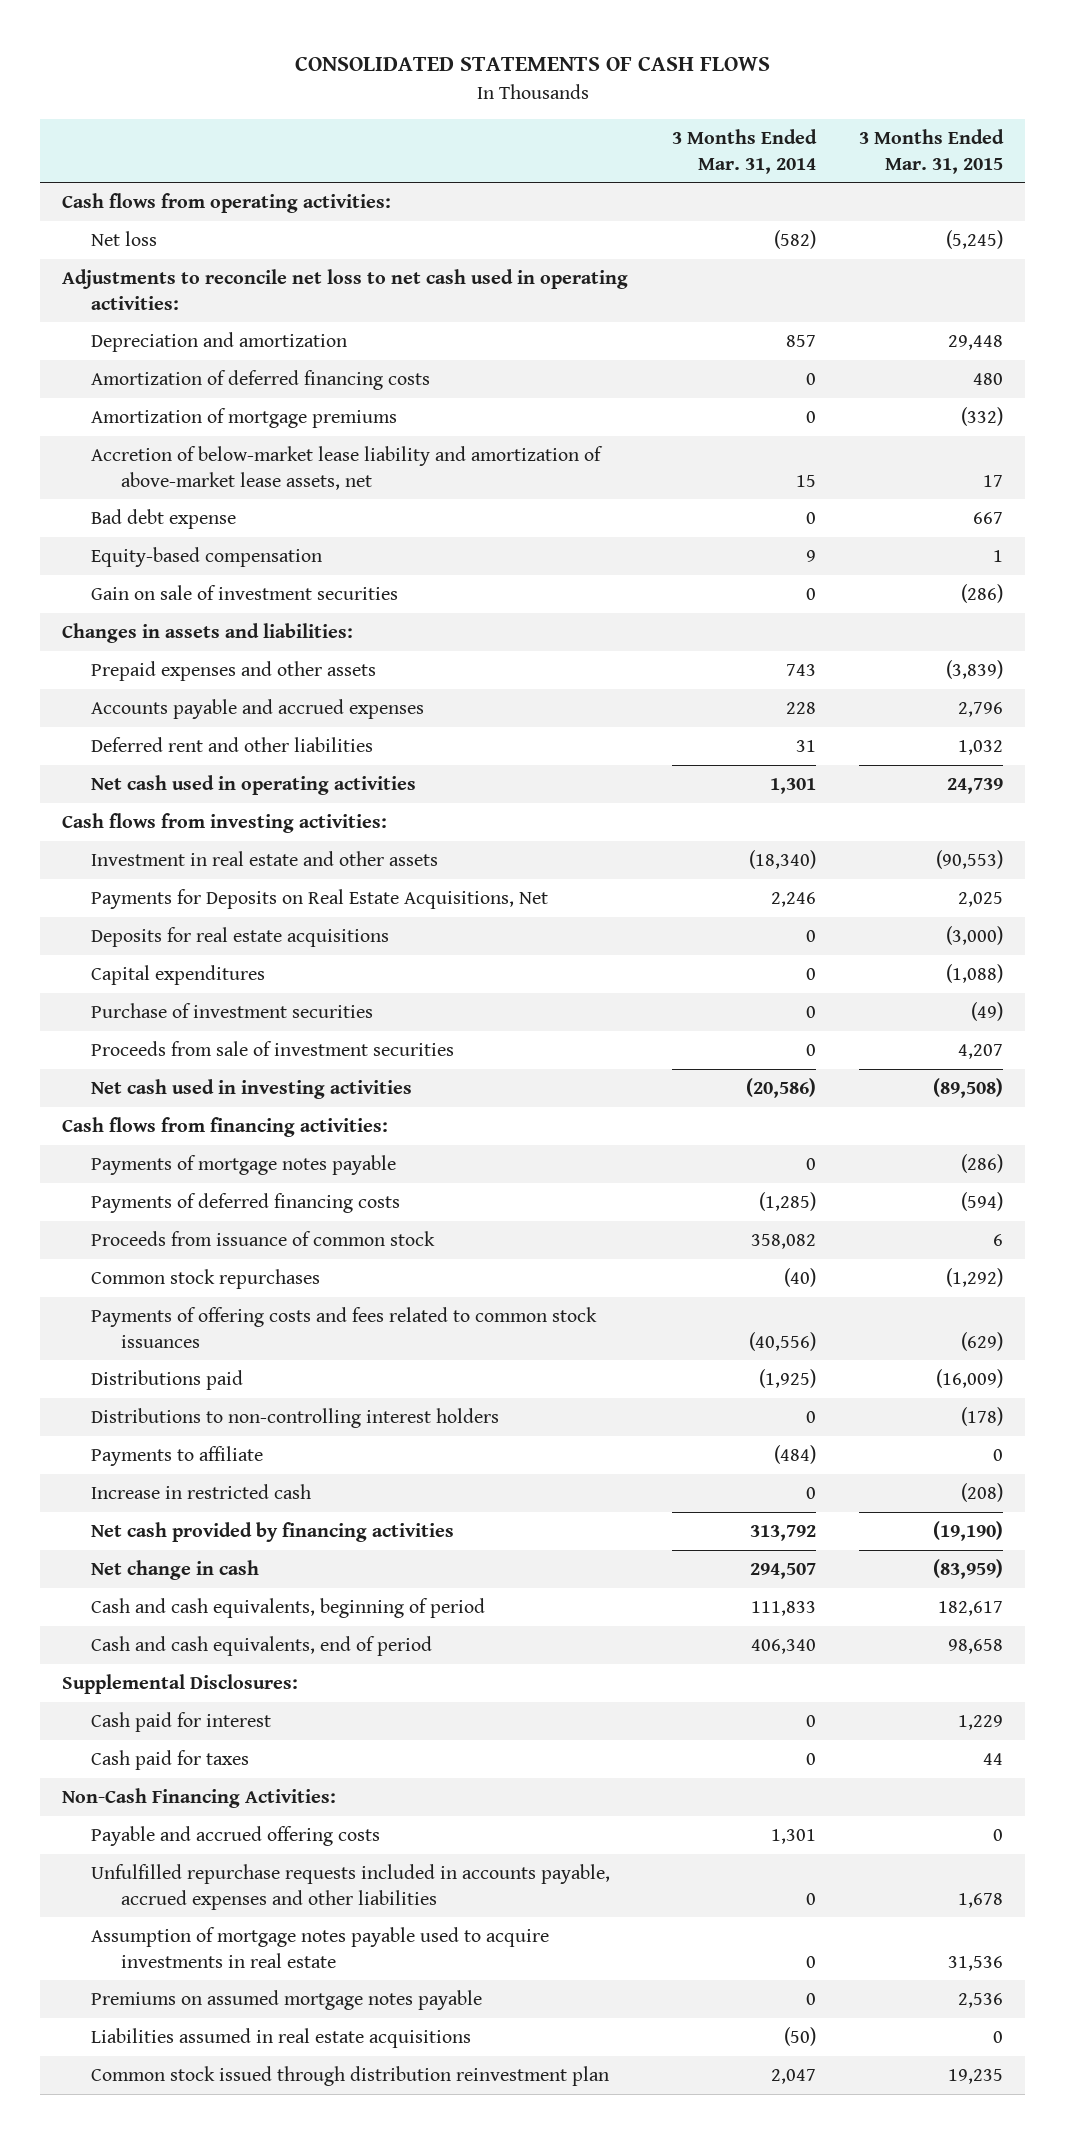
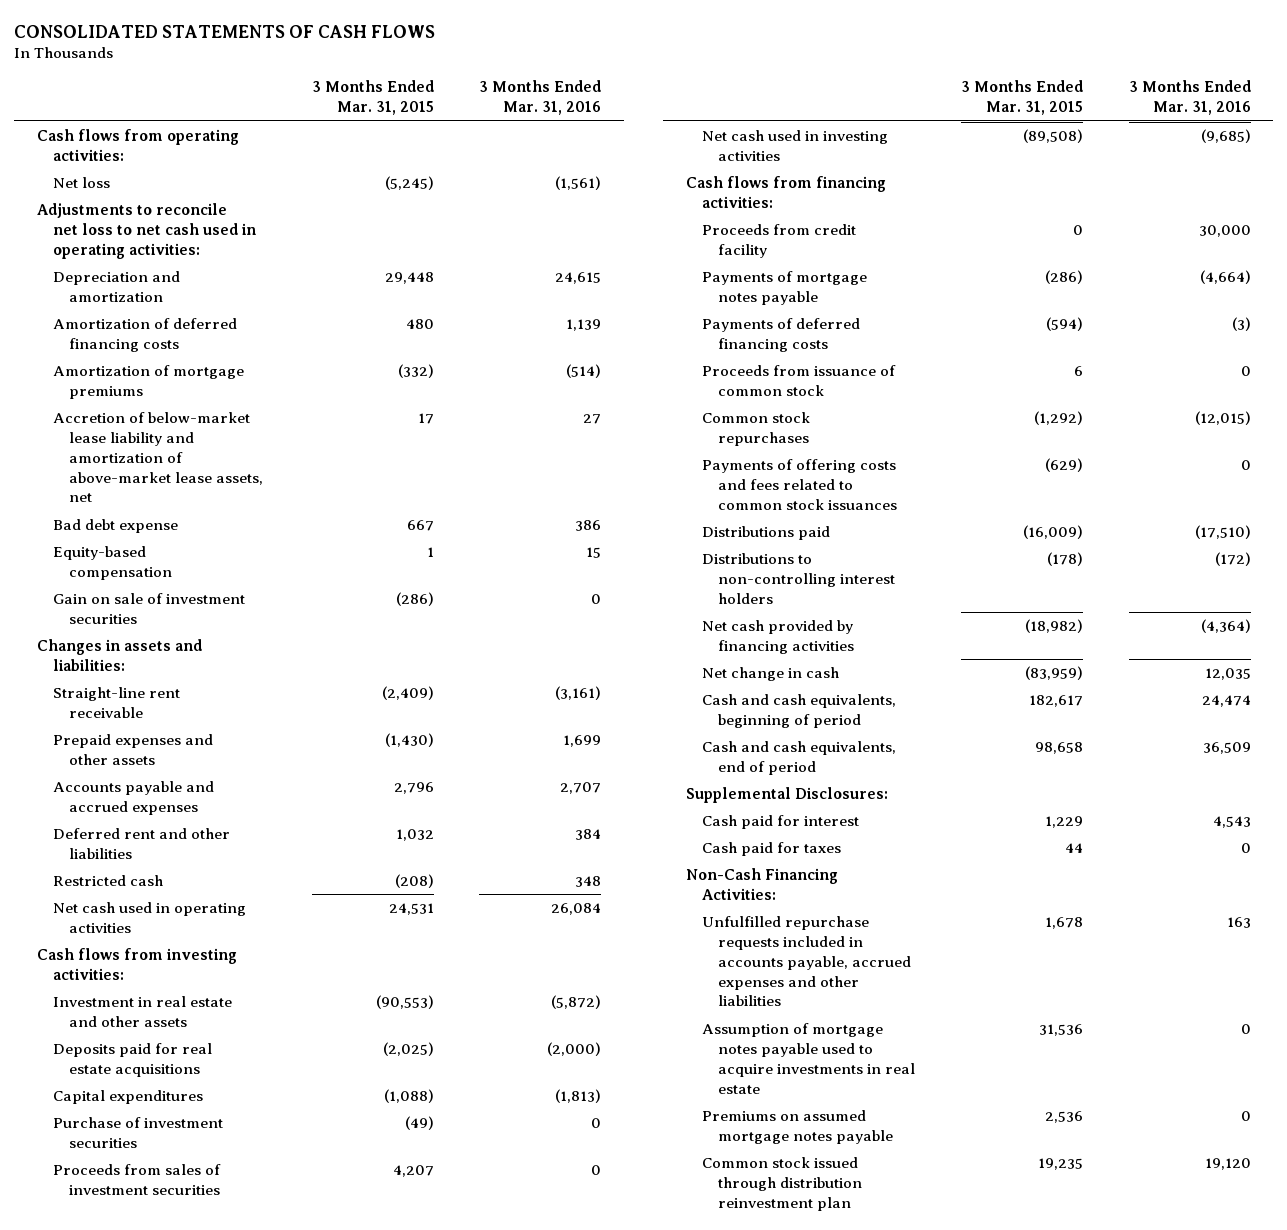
[671,129,817,174] 3 Months Ended Mar. 31, 2014 -> none
none -> [479,80,602,116] 3 Months Ended Mar. 31, 2016
none -> [52,686,180,718] Straight-line rent receivable
[946,660,1004,680] (3,839) -> [384,732,434,747] (1,430)
none -> [52,874,163,886] Restricted cash
[947,778,1004,795] 24,739 -> [388,902,434,915] 24,531
[91,889,549,910] Payments for Deposits on Real Estate Acquisitions, Net -> none
[91,927,390,948] Deposits for real estate acquisitions -> [52,1042,212,1077] Deposits paid for real estate acquisitions
[946,926,1004,946] (3,000) -> [382,1041,434,1056] (2,025)
[91,1041,455,1057] Proceeds from sale of investment securities -> [52,1163,221,1195] Proceeds from sales of investment securities
none -> [701,223,856,258] Proceeds from credit facility
[91,1446,264,1467] Payments to affiliate -> none
[91,1484,312,1500] Increase in restricted cash -> none
[933,1521,1004,1542] (19,190) -> [1024,618,1083,633] (18,982)
[91,1826,381,1847] Payable and accrued offering costs -> none
[91,2028,472,2049] Liabilities assumed in real estate acquisitions -> none

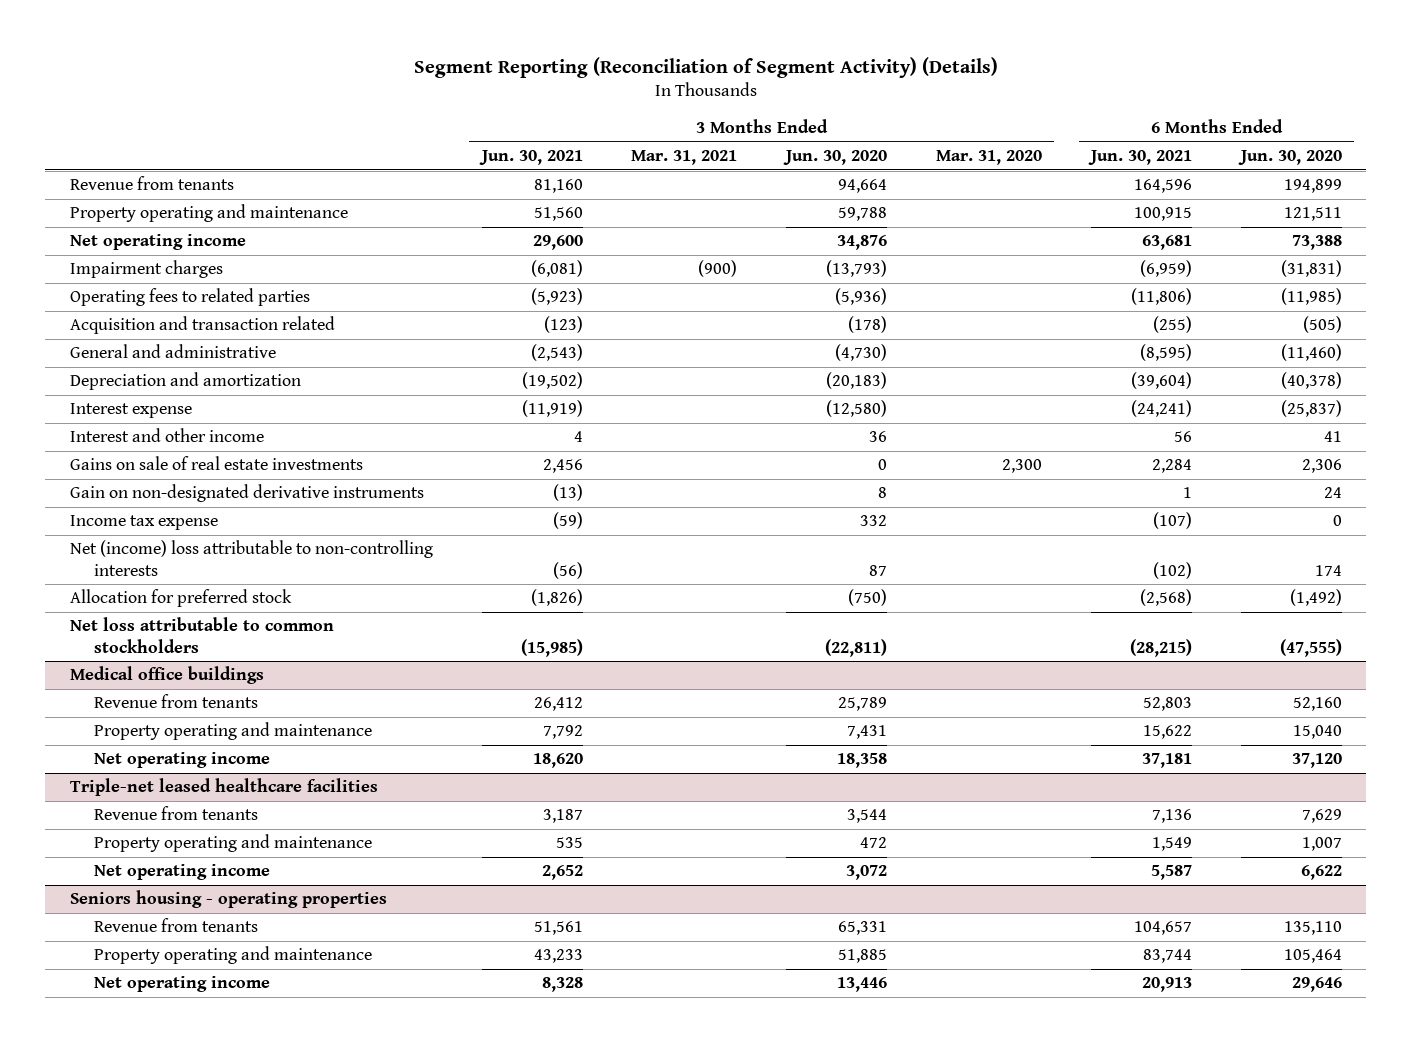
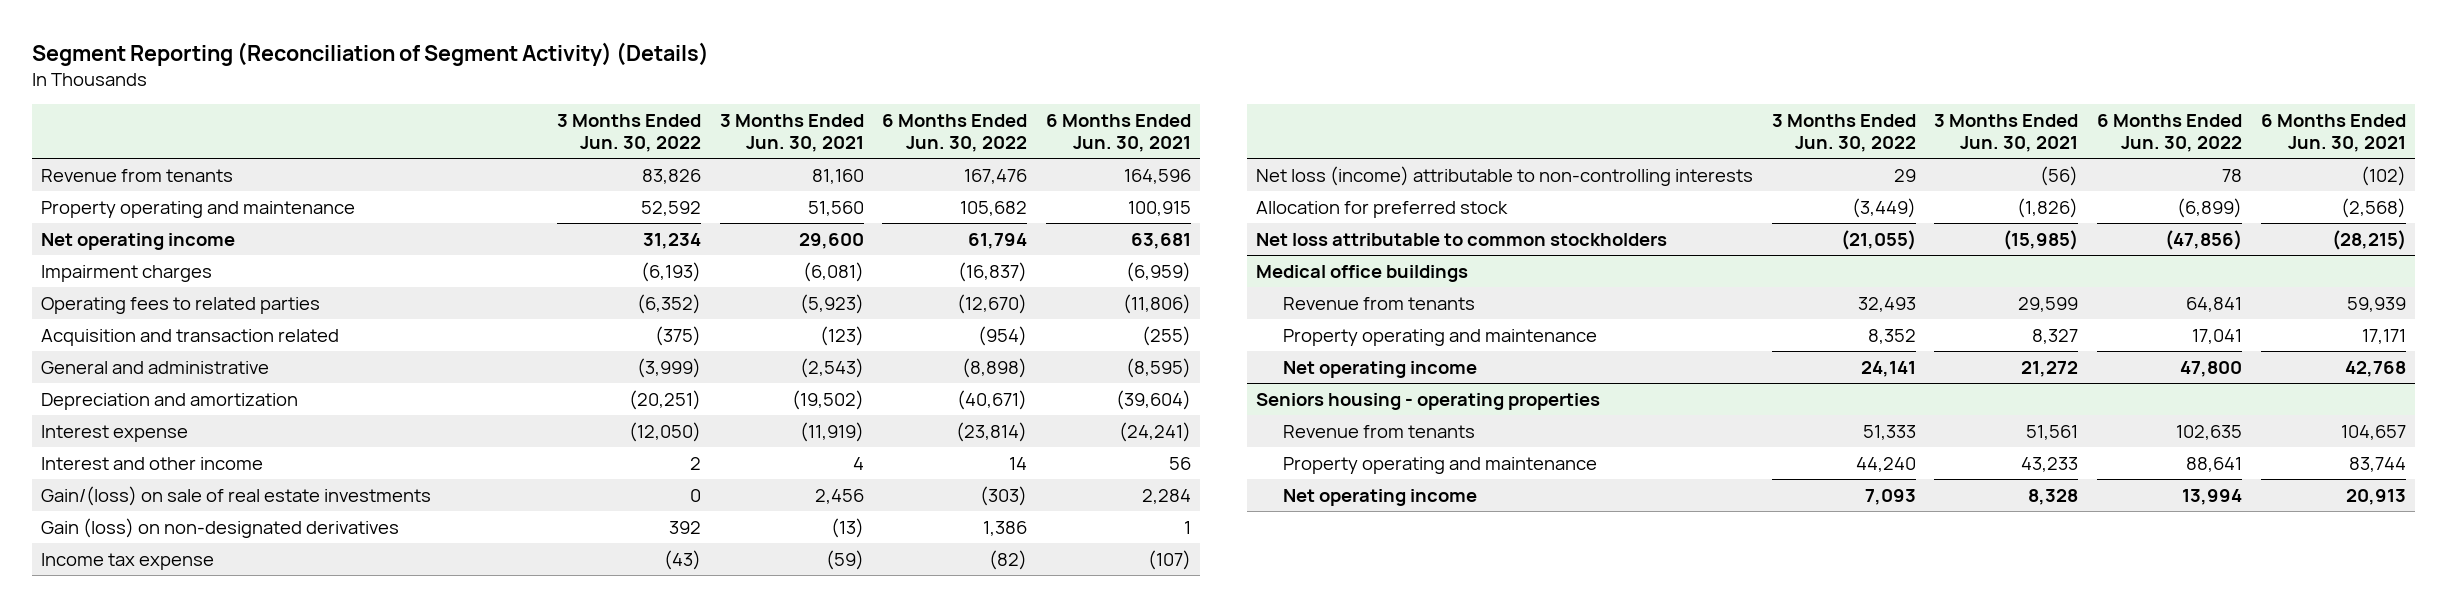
[631,150,738,166] Mar. 31, 2021 -> none
[783,150,888,166] Jun. 30, 2020 -> none
[936,150,1043,166] Mar. 31, 2020 -> none
[1237,150,1342,166] Jun. 30, 2020 -> none
none -> [557,113,702,153] 3 Months Ended Jun. 30, 2022
none -> [882,113,1028,153] 6 Months Ended Jun. 30, 2022
[69,456,363,471] Gains on sale of real estate investments -> [41,485,432,506] Gain/(loss) on sale of real estate investments
[69,484,424,503] Gain on non-designated derivative instruments -> [41,517,400,538] Gain (loss) on non-designated derivatives
[69,540,433,576] Net (income) loss attributable to non-controlling interests -> [1256,165,1754,186] Net loss (income) attributable to non-controlling interests
[69,778,378,797] Triple-net leased healthcare facilities -> none
[94,806,259,821] Revenue from tenants -> none
[94,834,373,853] Property operating and maintenance -> none
[94,864,271,881] Net operating income -> none
[533,697,583,712] 26,412 -> [2018,296,2079,312] 29,599
[1143,697,1193,712] 52,803 -> [2346,296,2406,312] 59,939
[542,725,583,740] 7,792 -> [2032,328,2079,344] 8,327
[1143,725,1193,740] 15,622 -> [2361,328,2406,344] 17,171
[532,753,583,769] 18,620 -> [2021,360,2079,377] 21,272
[1142,753,1193,769] 37,181 -> [2344,360,2406,377] 42,768

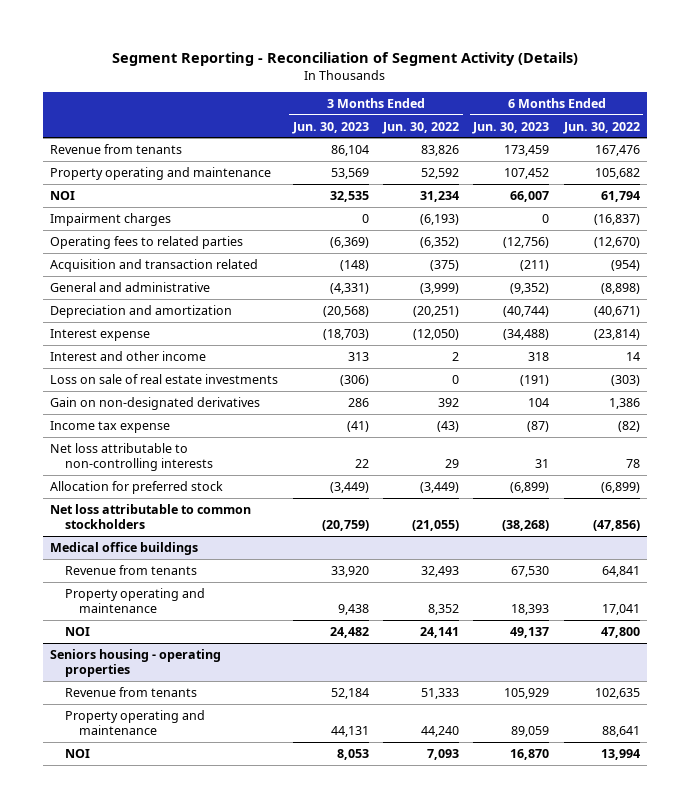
[32,41,710,66] Segment Reporting (Reconciliation of Segment Activity) (Details) -> [112,51,579,66] Segment Reporting - Reconciliation of Segment Activity (Details)
[719,113,864,153] 3 Months Ended Jun. 30, 2021 -> none
[1046,113,1192,153] 6 Months Ended Jun. 30, 2021 -> none
none -> [291,121,369,134] Jun. 30, 2023
none -> [472,121,550,134] Jun. 30, 2023
[41,232,236,250] Net operating income -> [50,190,76,200] NOI
[41,485,432,506] Gain/(loss) on sale of real estate investments -> [50,373,279,384] Loss on sale of real estate investments
[41,517,400,538] Gain (loss) on non-designated derivatives -> [50,396,261,410] Gain on non-designated derivatives
[1256,165,1754,186] Net loss (income) attributable to non-controlling interests -> [50,442,213,472] Net loss attributable to non-controlling interests
[1283,360,1478,378] Net operating income -> [64,626,90,636] NOI
[1283,488,1478,506] Net operating income -> [64,748,90,758] NOI

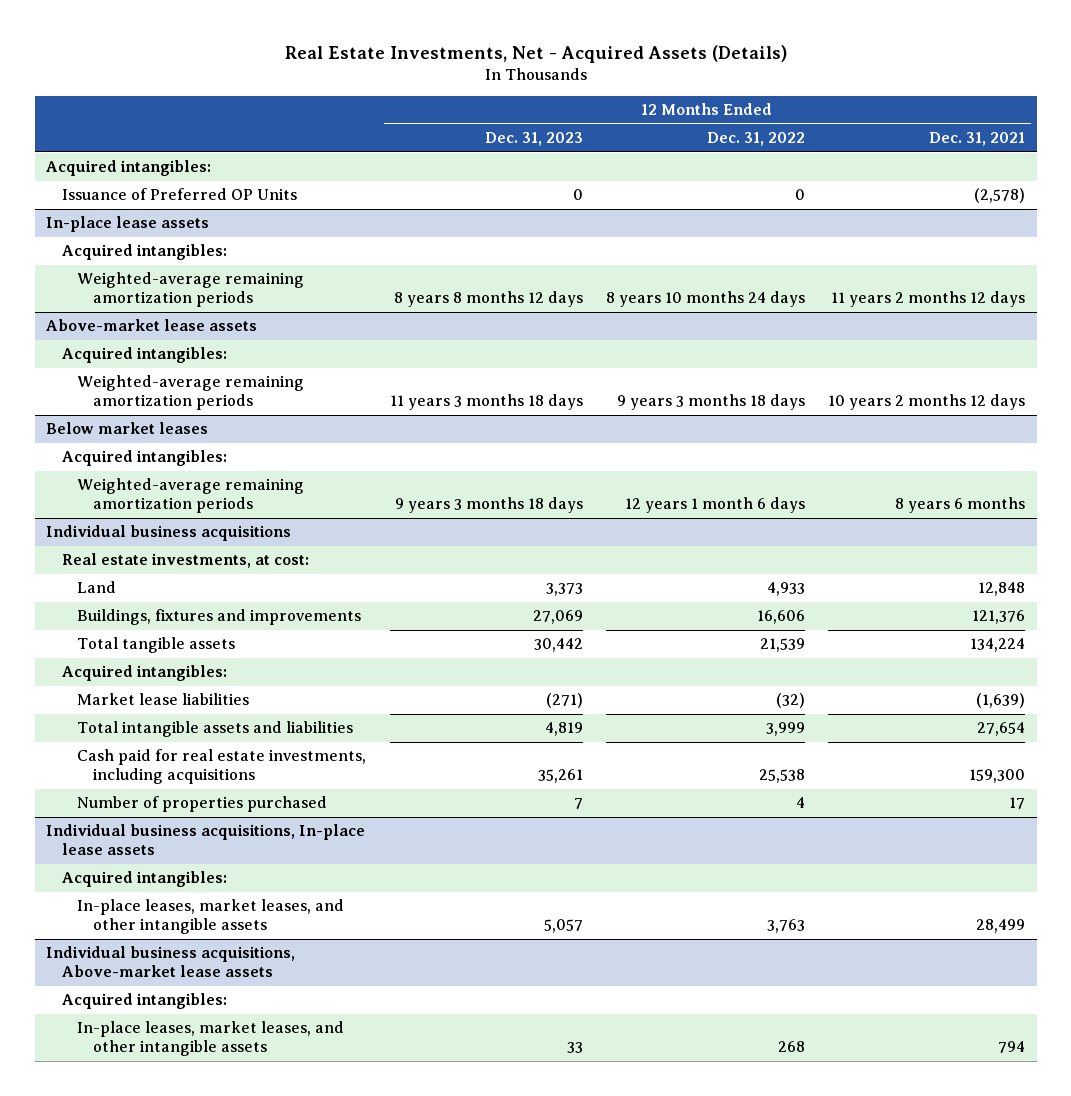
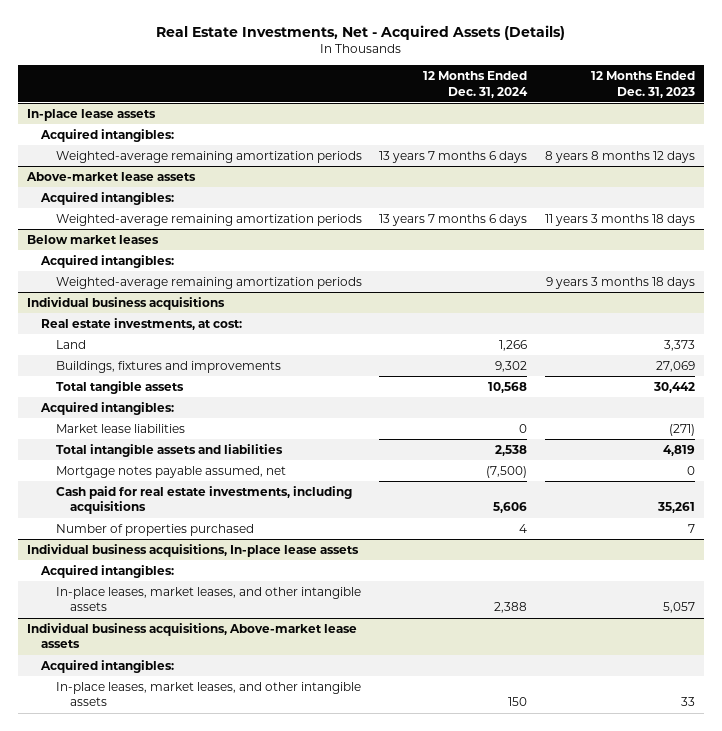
[706,132,805,147] Dec. 31, 2022 -> none
[929,132,1026,147] Dec. 31, 2021 -> none
none -> [423,70,529,98] 12 Months Ended Dec. 31, 2024
[46,160,212,177] Acquired intangibles: -> none
[61,188,297,201] Issuance of Preferred OP Units -> none
none -> [55,465,286,478] Mortgage notes payable assumed, net

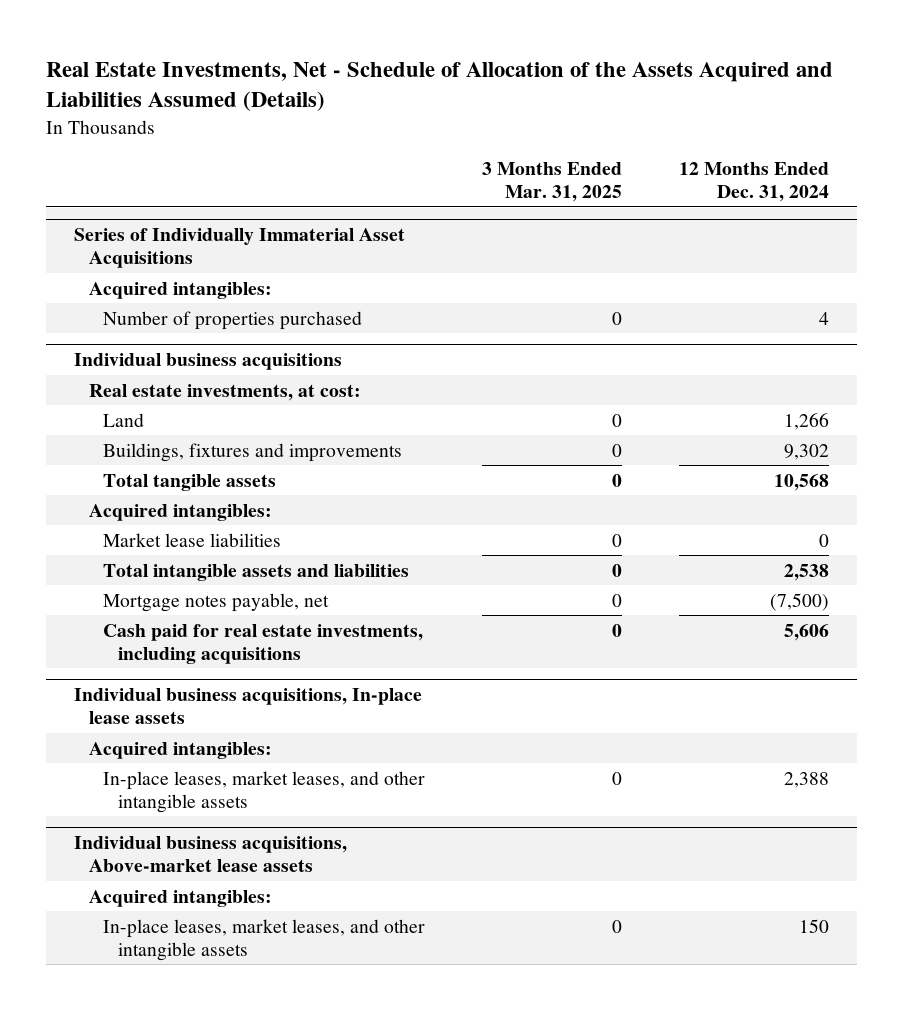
[155,24,565,40] Real Estate Investments, Net - Acquired Assets (Details) -> [45,61,833,112] Real Estate Investments, Net - Schedule of Allocation of the Assets Acquired and Liabilities Assumed (Details)
[591,70,696,98] 12 Months Ended Dec. 31, 2023 -> none
none -> [482,162,623,203] 3 Months Ended Mar. 31, 2025
[26,108,156,121] In-place lease assets -> none
[40,128,175,142] Acquired intangibles: -> none
[55,150,362,163] Weighted-average remaining amortization periods -> none
[25,171,196,181] Above-market lease assets -> none
[40,191,175,205] Acquired intangibles: -> none
[55,213,362,226] Weighted-average remaining amortization periods -> none
[26,234,159,244] Below market leases -> none
none -> [74,228,406,269] Series of Individually Immaterial Asset Acquisitions
[55,276,362,289] Weighted-average remaining amortization periods -> none
none -> [103,310,363,330] Number of properties purchased
[55,465,286,478] Mortgage notes payable assumed, net -> [103,592,330,612] Mortgage notes payable, net
[55,523,254,536] Number of properties purchased -> none

